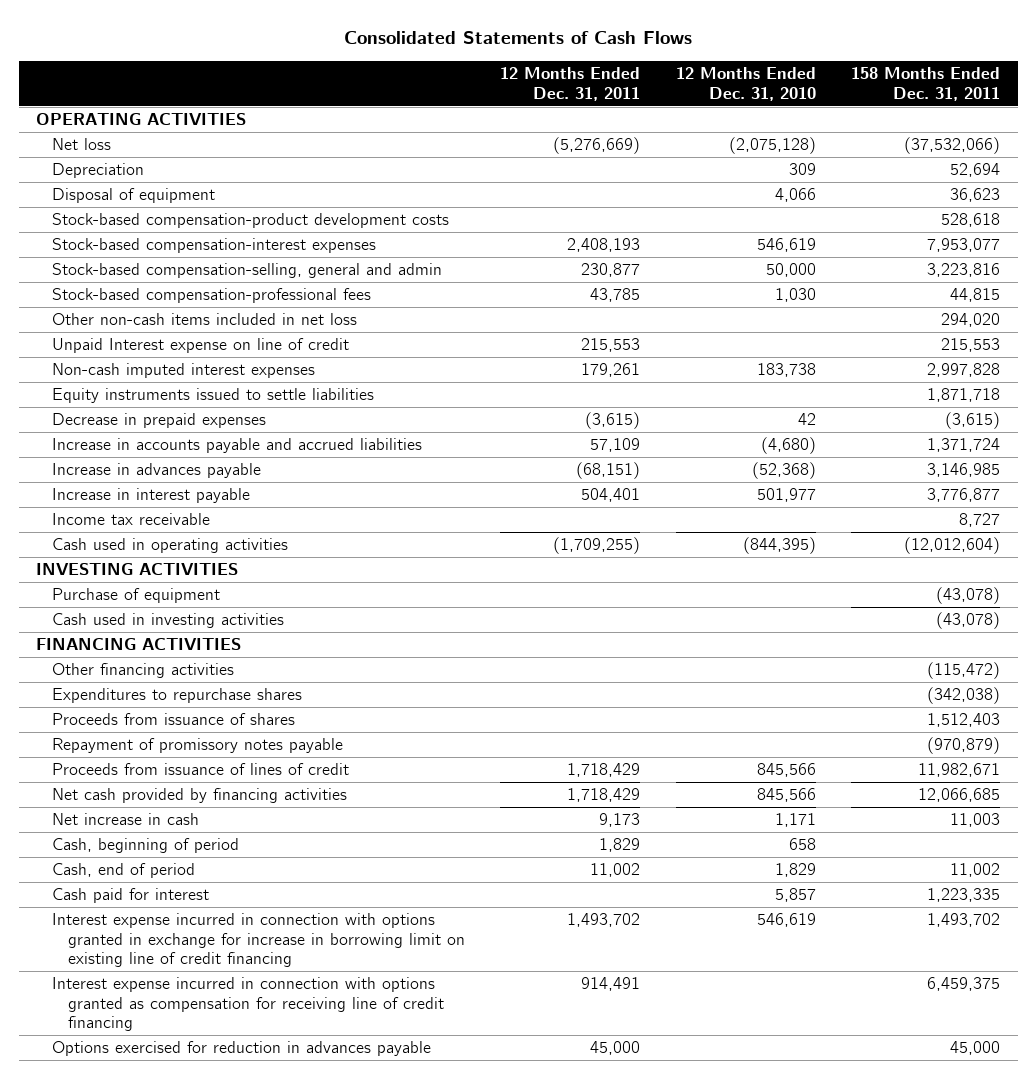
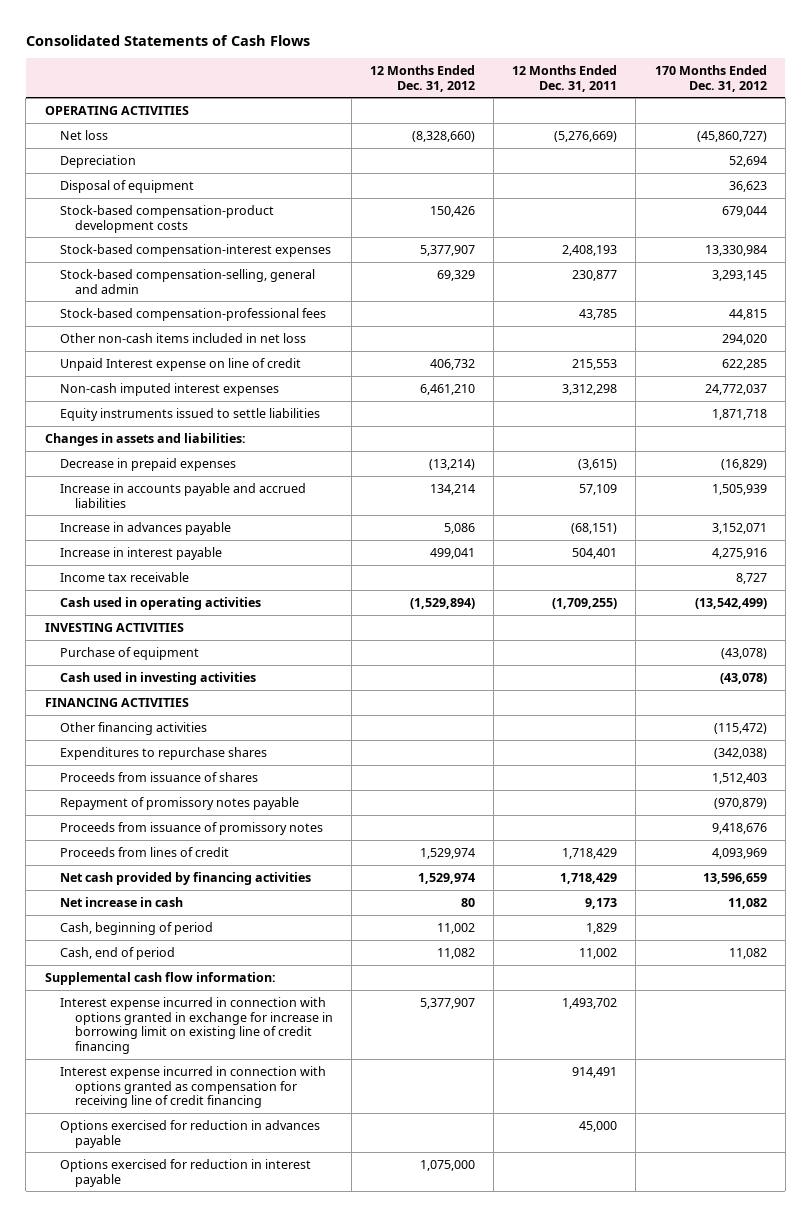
[675,67,816,101] 12 Months Ended Dec. 31, 2010 -> none
[850,67,1000,101] 158 Months Ended Dec. 31, 2011 -> none
none -> [369,65,475,92] 12 Months Ended Dec. 31, 2012
none -> [654,65,767,92] 170 Months Ended Dec. 31, 2012
[581,363,641,378] 179,261 -> [562,383,618,395] 3,312,298
none -> [44,432,246,446] Changes in assets and liabilities:
none -> [59,821,323,835] Proceeds from issuance of promissory notes
[52,763,350,776] Proceeds from issuance of lines of credit -> [59,846,229,857] Proceeds from lines of credit
[52,888,210,904] Cash paid for interest -> none
none -> [44,971,276,985] Supplemental cash flow information:
none -> [59,1158,311,1187] Options exercised for reduction in interest payable

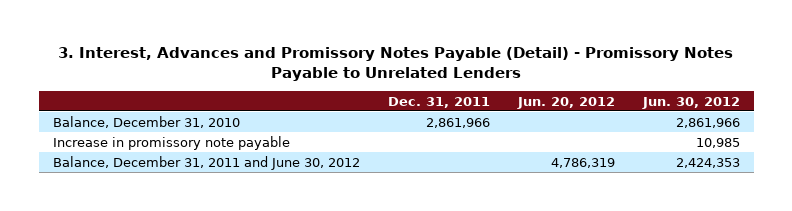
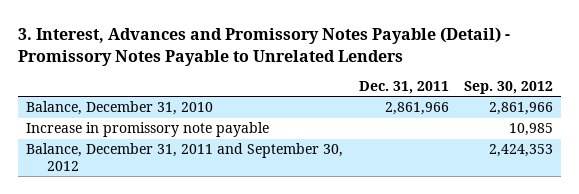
[516,96,615,109] Jun. 20, 2012 -> none
[641,96,740,109] Jun. 30, 2012 -> none
none -> [464,80,554,94] Sep. 30, 2012
[52,155,360,170] Balance, December 31, 2011 and June 30, 2012 -> [25,143,343,171] Balance, December 31, 2011 and September 30, 2012

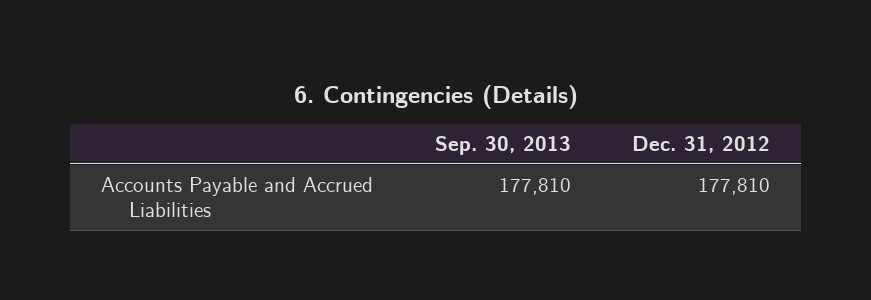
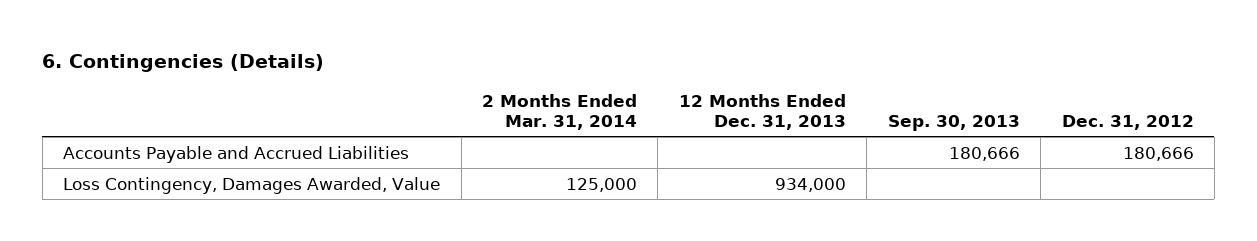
none -> [481,93,637,130] 2 Months Ended Mar. 31, 2014
none -> [678,93,846,130] 12 Months Ended Dec. 31, 2013
[498,178,571,196] 177,810 -> [948,146,1020,161] 180,666
[698,178,771,196] 177,810 -> [1122,146,1194,161] 180,666
none -> [63,176,441,194] Loss Contingency, Damages Awarded, Value

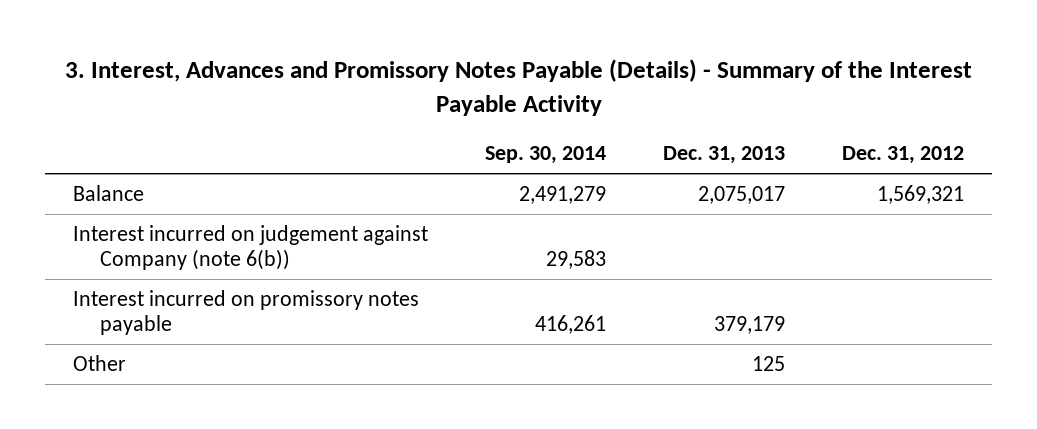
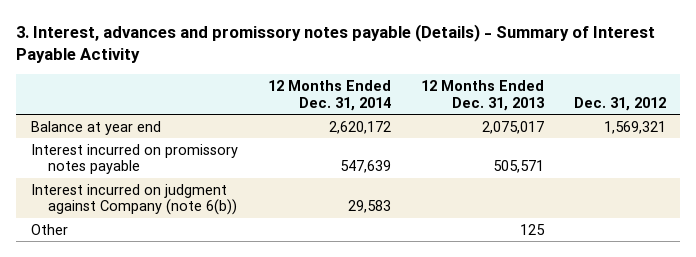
[64,59,972,116] 3. Interest, Advances and Promissory Notes Payable (Details) - Summary of the Interest Payable Activity -> [15,23,655,64] 3. Interest, advances and promissory notes payable (Details) - Summary of Interest Payable Activity
[485,146,607,165] Sep. 30, 2014 -> none
[662,146,785,165] Dec. 31, 2013 -> none
none -> [267,79,391,111] 12 Months Ended Dec. 31, 2014
none -> [420,79,544,111] 12 Months Ended Dec. 31, 2013
[73,224,429,270] Interest incurred on judgement against Company (note 6(b)) -> none
[73,184,145,201] Balance -> [30,120,161,135] Balance at year end
none -> [30,183,238,216] Interest incurred on judgment against Company (note 6(b))

